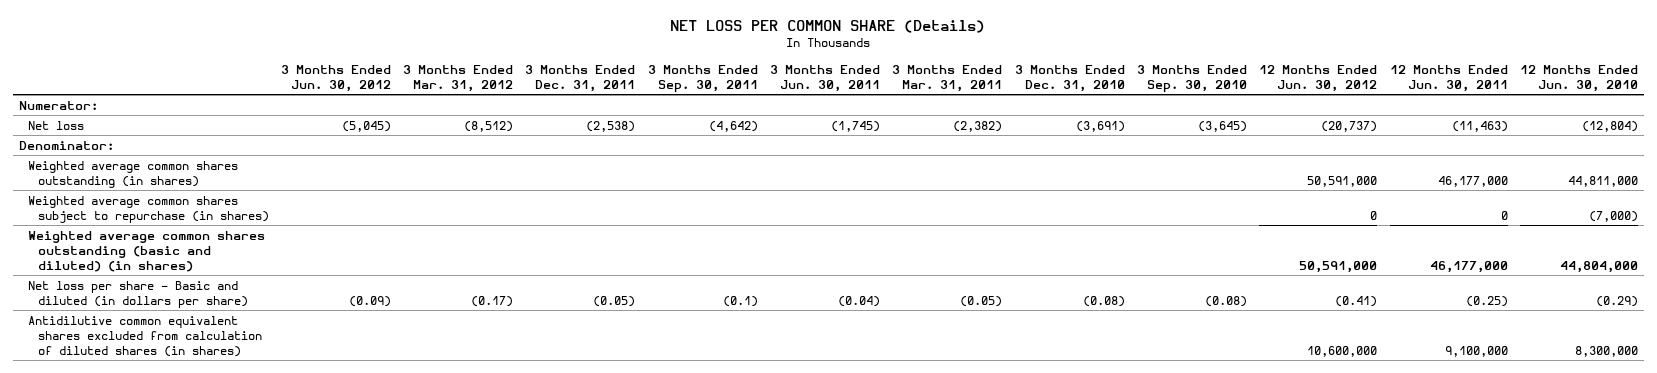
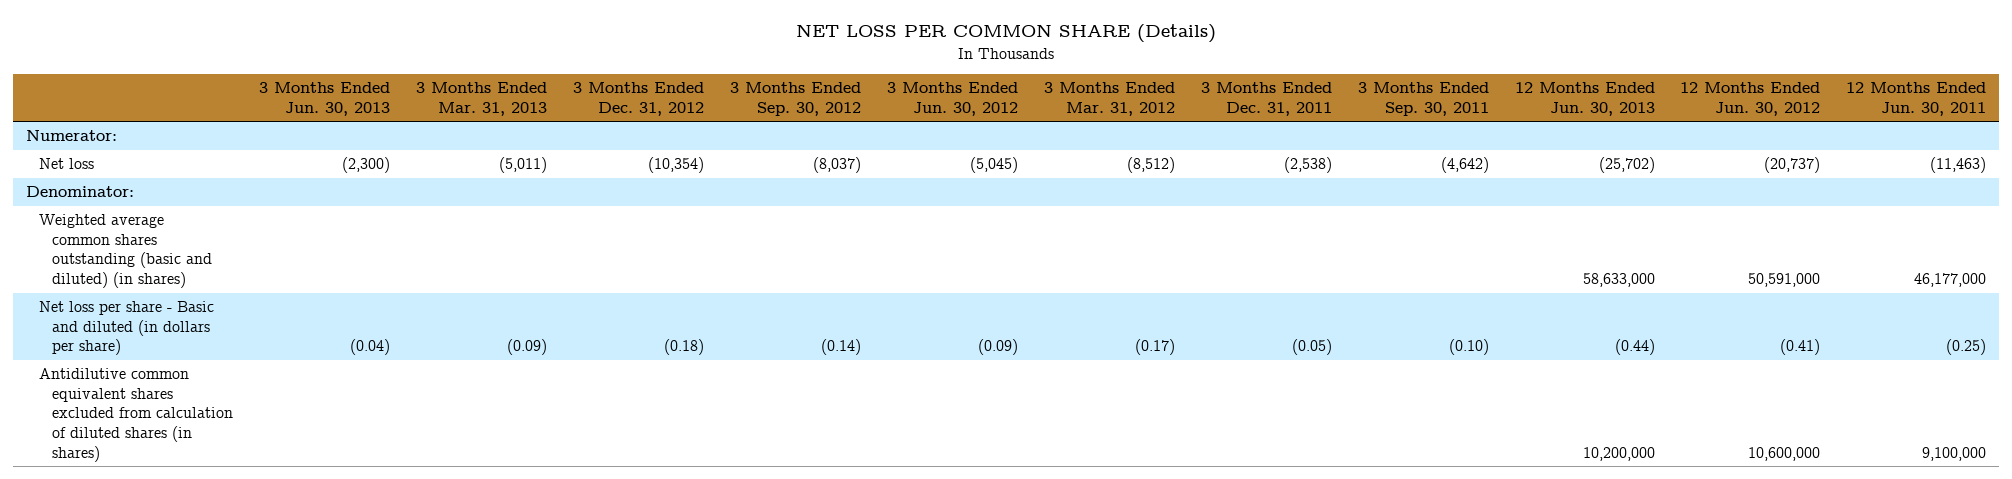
[770,64,881,92] 3 Months Ended Jun. 30, 2011 -> none
[892,64,1003,92] 3 Months Ended Mar. 31, 2011 -> none
[1014,64,1125,92] 3 Months Ended Dec. 31, 2010 -> none
[1137,64,1248,92] 3 Months Ended Sep. 30, 2010 -> none
[1519,64,1638,92] 12 Months Ended Jun. 30, 2010 -> none
none -> [259,82,391,117] 3 Months Ended Jun. 30, 2013
none -> [416,82,548,117] 3 Months Ended Mar. 31, 2013
none -> [573,82,705,117] 3 Months Ended Dec. 31, 2012
none -> [730,82,862,117] 3 Months Ended Sep. 30, 2012
none -> [1514,82,1655,117] 12 Months Ended Jun. 30, 2013
[28,160,239,188] Weighted average common shares outstanding (in shares) -> none
[28,195,269,223] Weighted average common shares subject to repurchase (in shares) -> none
[722,295,758,307] (0.1) -> [1448,339,1489,356] (0.10)

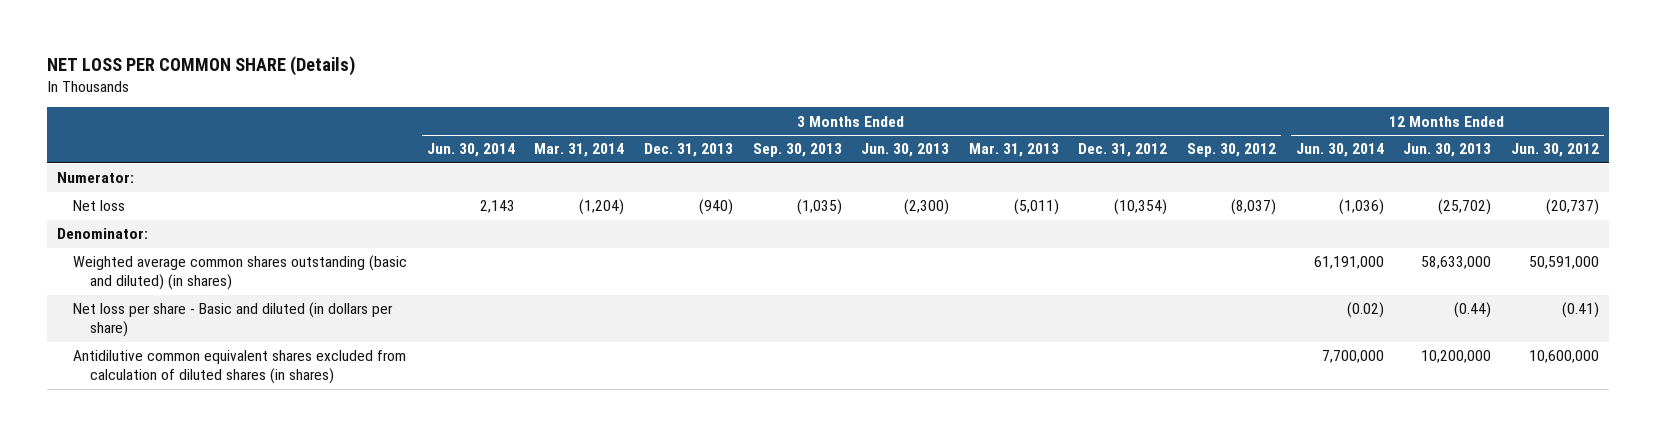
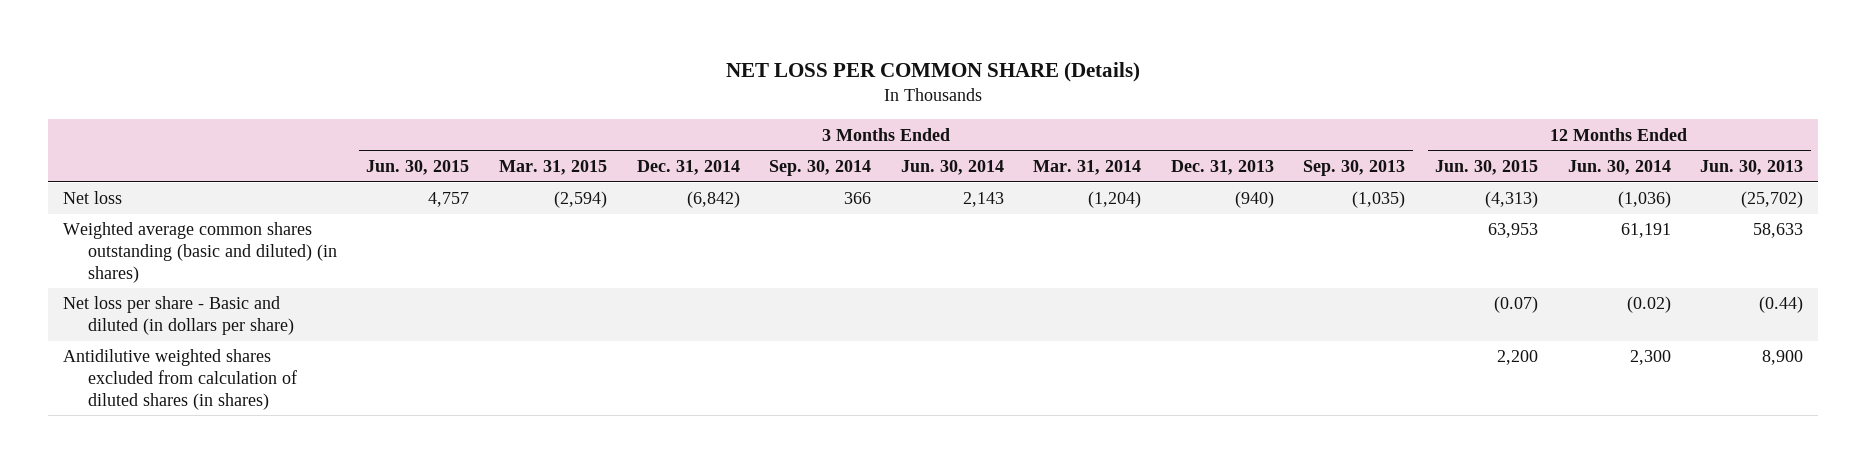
[861,143,950,158] Jun. 30, 2013 -> none
[968,143,1059,158] Mar. 31, 2013 -> none
[1078,143,1168,158] Dec. 31, 2012 -> none
[1186,143,1276,158] Sep. 30, 2012 -> none
[1510,143,1599,158] Jun. 30, 2012 -> none
none -> [366,159,470,175] Jun. 30, 2015
none -> [498,159,607,175] Mar. 31, 2015
none -> [636,159,740,175] Dec. 31, 2014
none -> [769,159,872,176] Sep. 30, 2014
none -> [1435,159,1539,175] Jun. 30, 2015
[56,172,134,184] Numerator: -> none
[56,228,148,240] Denominator: -> none
[1313,256,1384,270] 61,191,000 -> [1620,223,1671,239] 61,191
[1421,256,1492,270] 58,633,000 -> [1753,223,1804,239] 58,633
[73,350,407,385] Antidilutive common equivalent shares excluded from calculation of diluted shares (in shares) -> [63,349,297,410] Antidilutive weighted shares excluded from calculation of diluted shares (in shares)
[1321,350,1384,364] 7,700,000 -> [1629,350,1671,366] 2,300
[1421,350,1492,364] 10,200,000 -> [1762,350,1804,366] 8,900

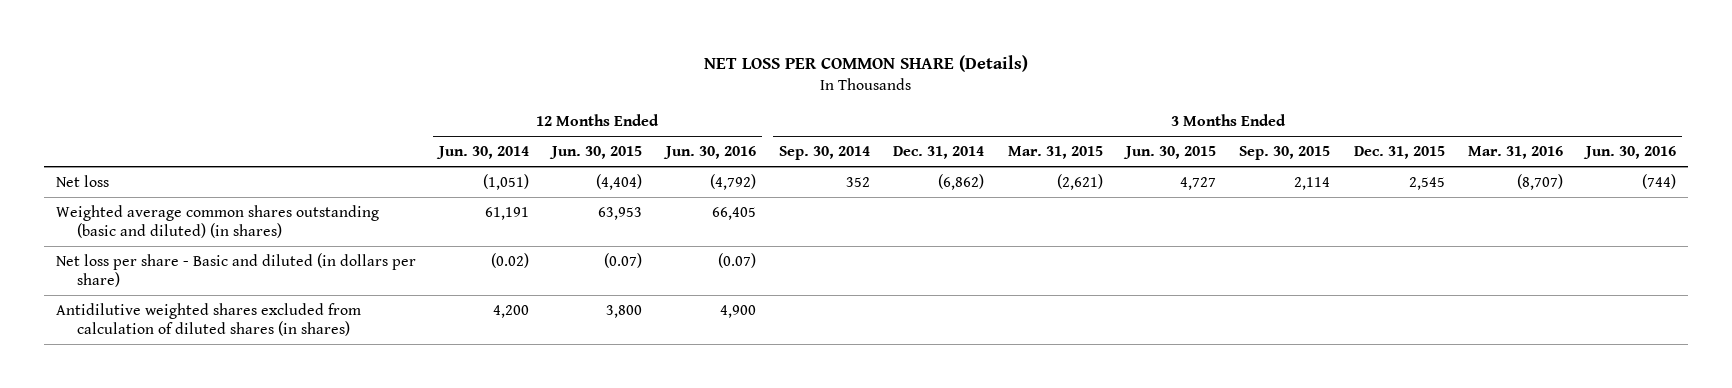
[900,159,1004,175] Jun. 30, 2014 -> none
[1033,159,1142,175] Mar. 31, 2014 -> none
[1170,159,1274,175] Dec. 31, 2013 -> none
[1303,159,1406,176] Sep. 30, 2013 -> none
[1700,159,1804,175] Jun. 30, 2013 -> none
none -> [662,145,756,159] Jun. 30, 2016
none -> [1239,145,1331,160] Sep. 30, 2015
none -> [1353,145,1445,159] Dec. 31, 2015
none -> [1467,145,1563,159] Mar. 31, 2016
none -> [1583,145,1677,159] Jun. 30, 2016
[428,192,470,208] 4,757 -> [1179,176,1216,190] 4,727
[553,191,607,209] (2,594) -> [1056,173,1103,190] (2,621)
[686,191,740,209] (6,842) -> [938,173,985,190] (6,862)
[844,192,872,205] 366 -> [846,176,871,187] 352
[1485,191,1539,209] (4,313) -> [596,173,643,190] (4,404)
[1617,191,1671,209] (1,036) -> [483,173,530,190] (1,051)
[1497,350,1539,366] 2,200 -> [606,304,643,318] 3,800
[1629,350,1671,366] 2,300 -> [493,304,530,318] 4,200

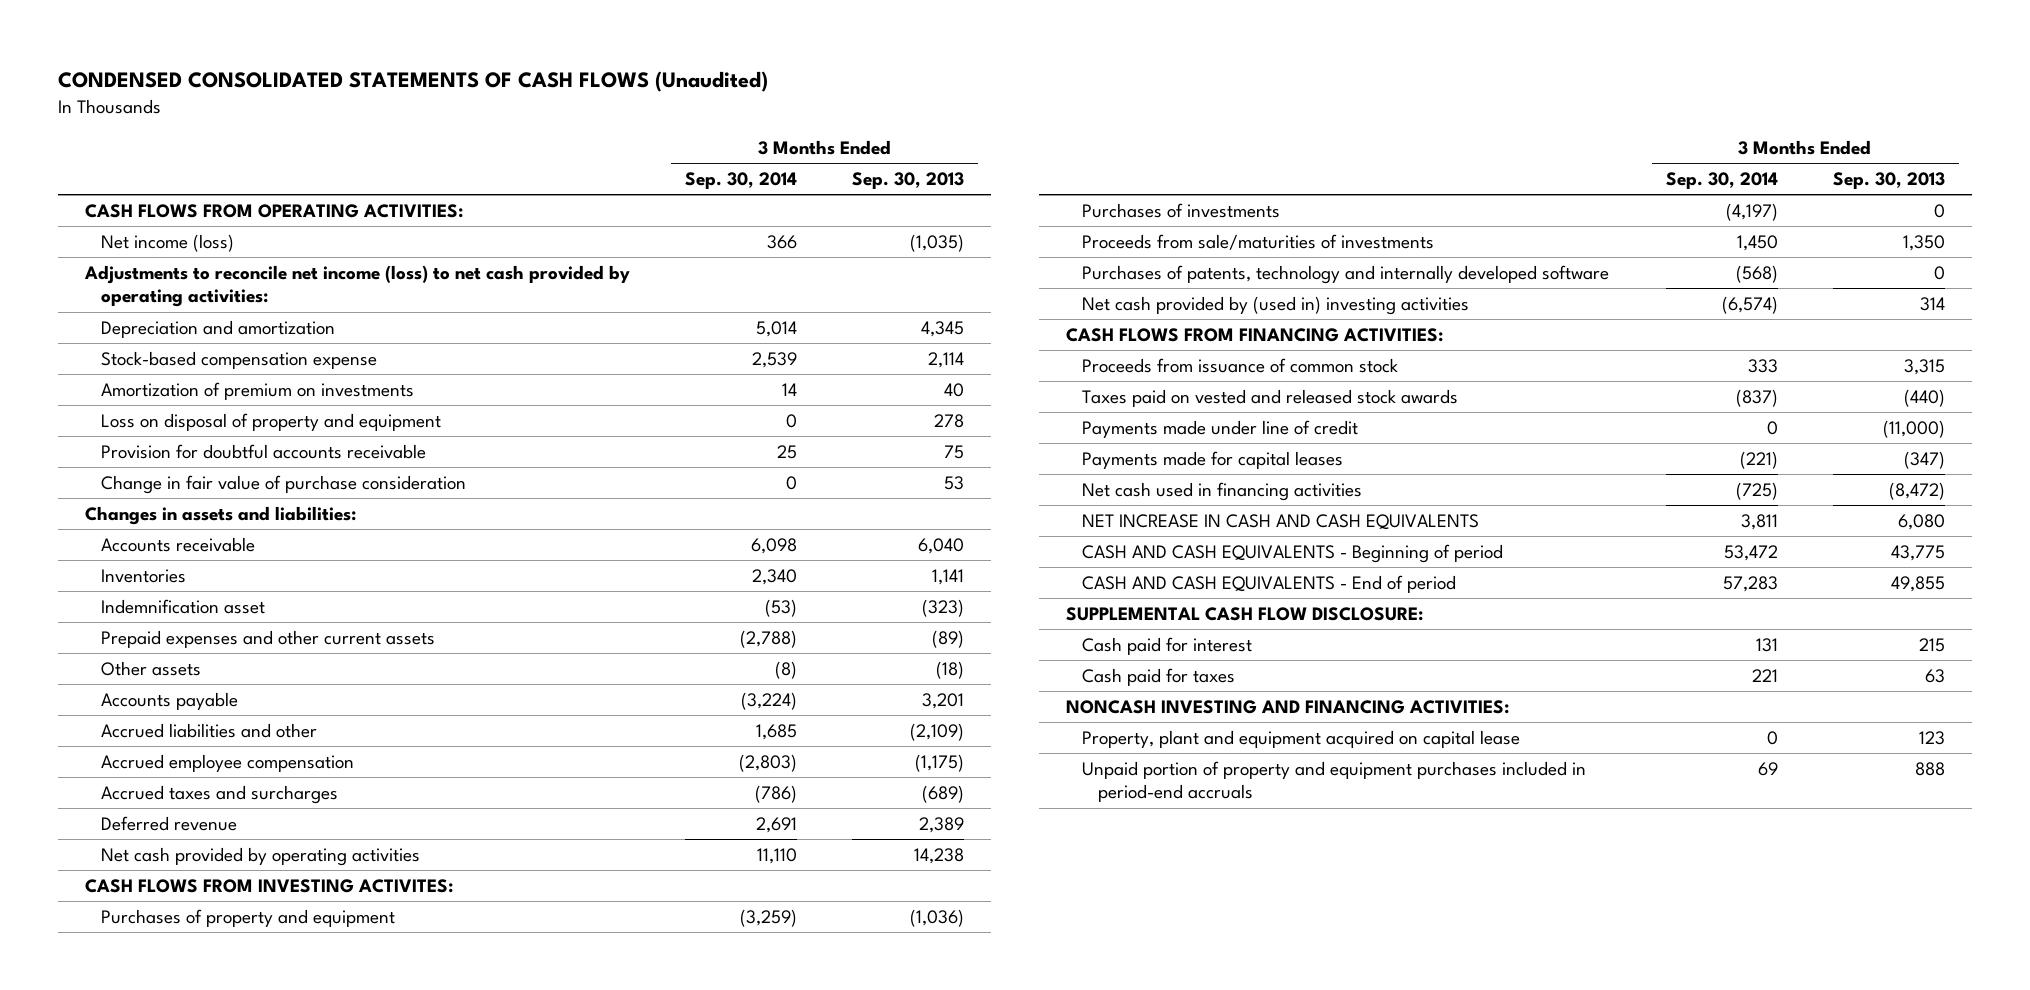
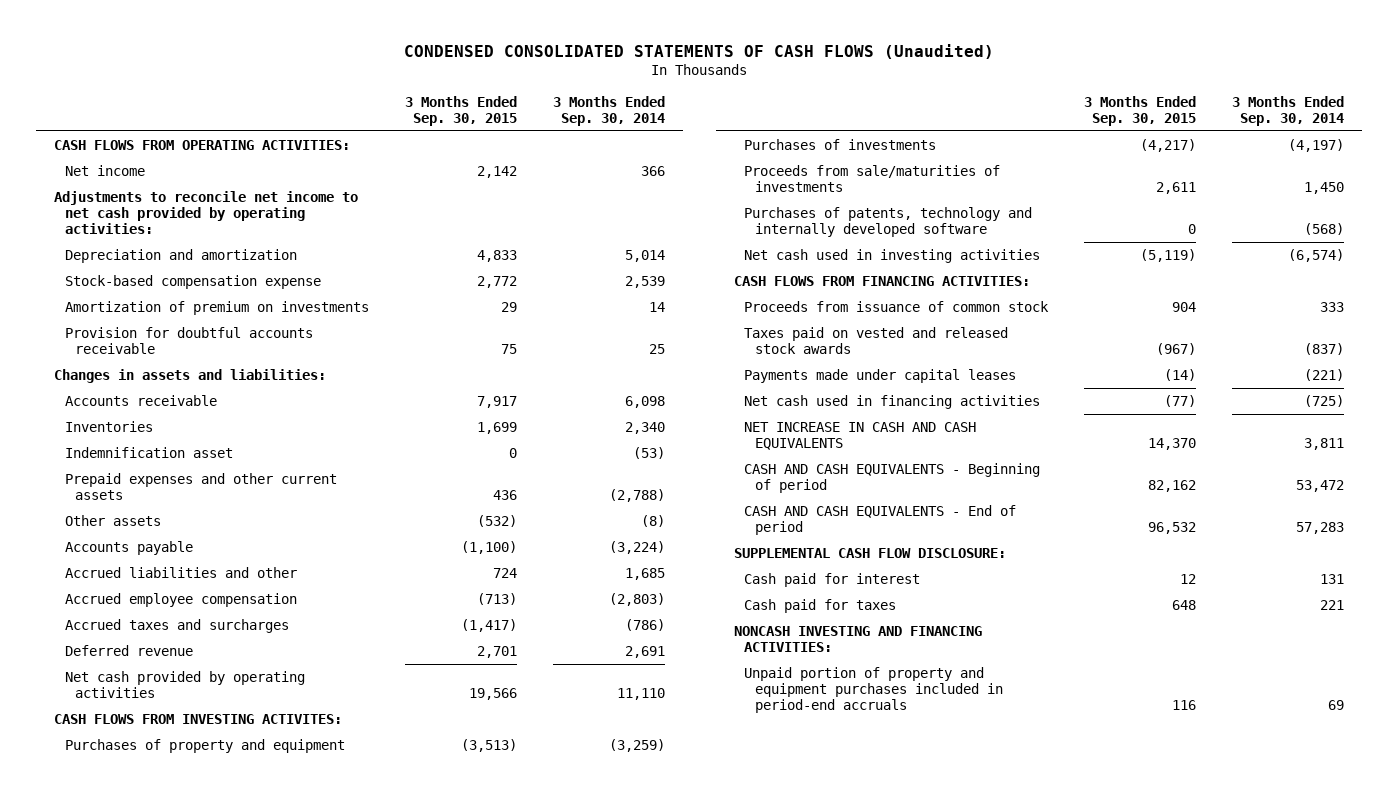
[852,171,965,189] Sep. 30, 2013 -> none
none -> [404,95,517,126] 3 Months Ended Sep. 30, 2015
[101,233,235,252] Net income (loss) -> [64,164,145,176] Net income
[84,264,631,308] Adjustments to reconcile net income (loss) to net cash provided by operating activities: -> [54,190,359,234] Adjustments to reconcile net income to net cash provided by operating activities:
[101,412,442,431] Loss on disposal of property and equipment -> none
[101,474,467,494] Change in fair value of purchase consideration -> none
[1082,295,1470,315] Net cash provided by (used in) investing activities -> [744,248,1041,263] Net cash used in investing activities
[1082,419,1359,438] Payments made under line of credit -> none
[1082,450,1344,469] Payments made for capital leases -> [744,368,1017,383] Payments made under capital leases
[1082,729,1521,748] Property, plant and equipment acquired on capital lease -> none

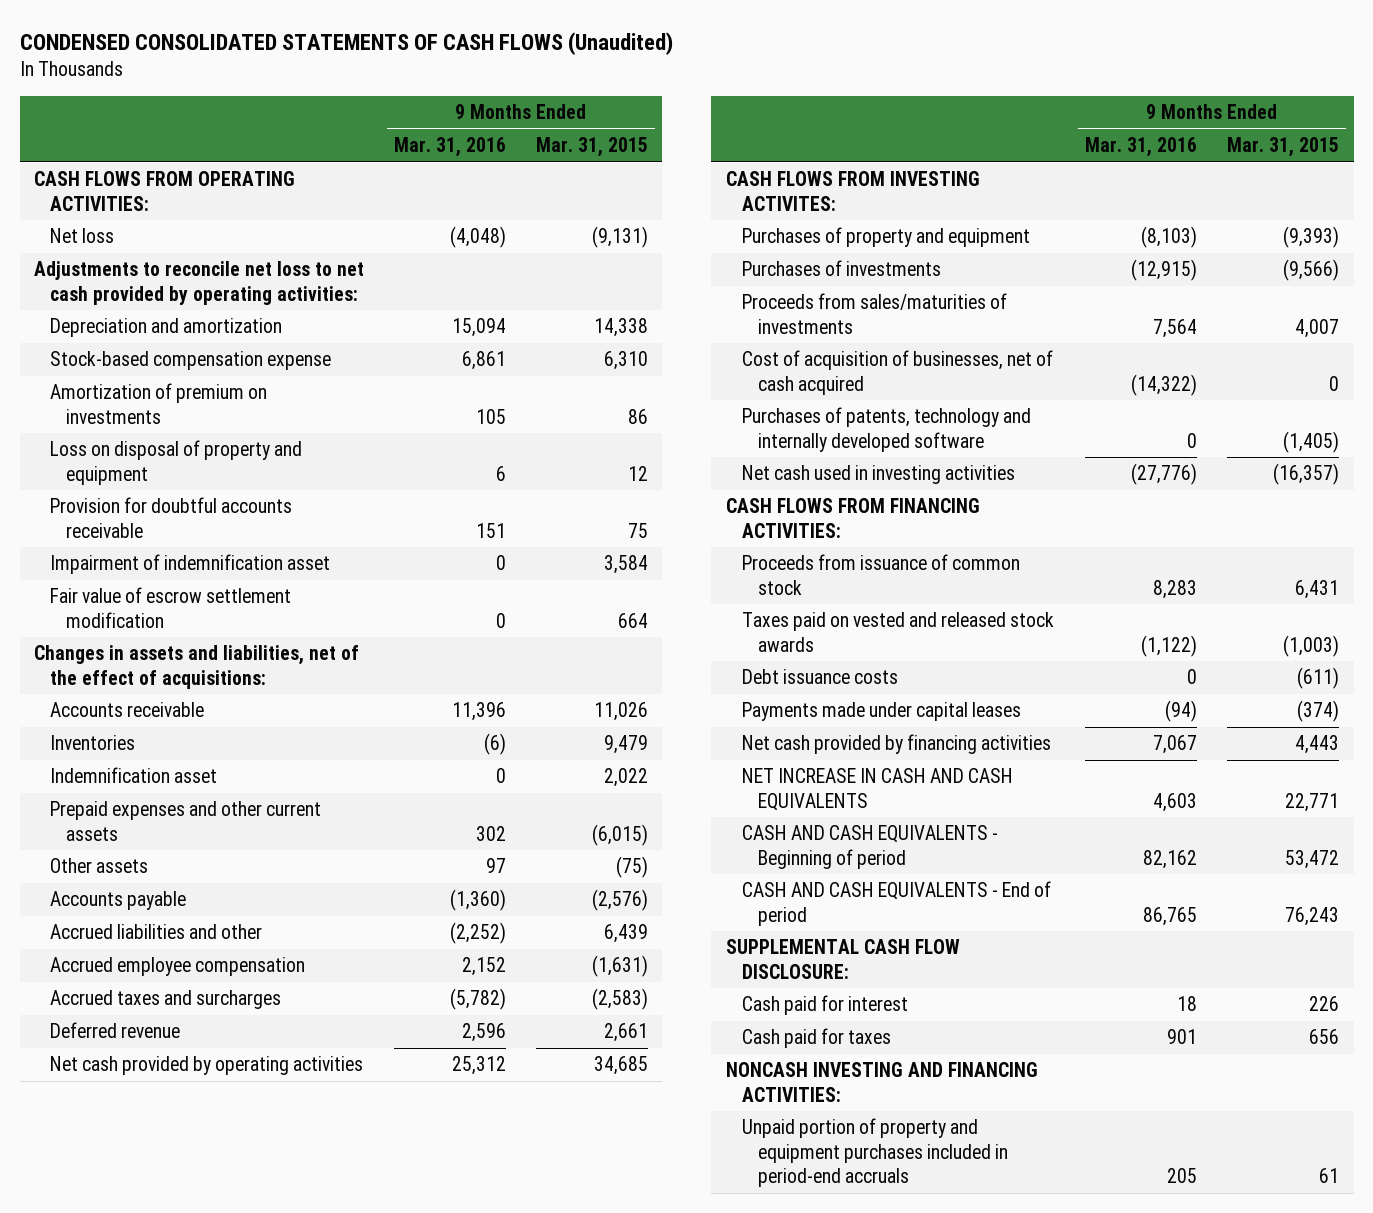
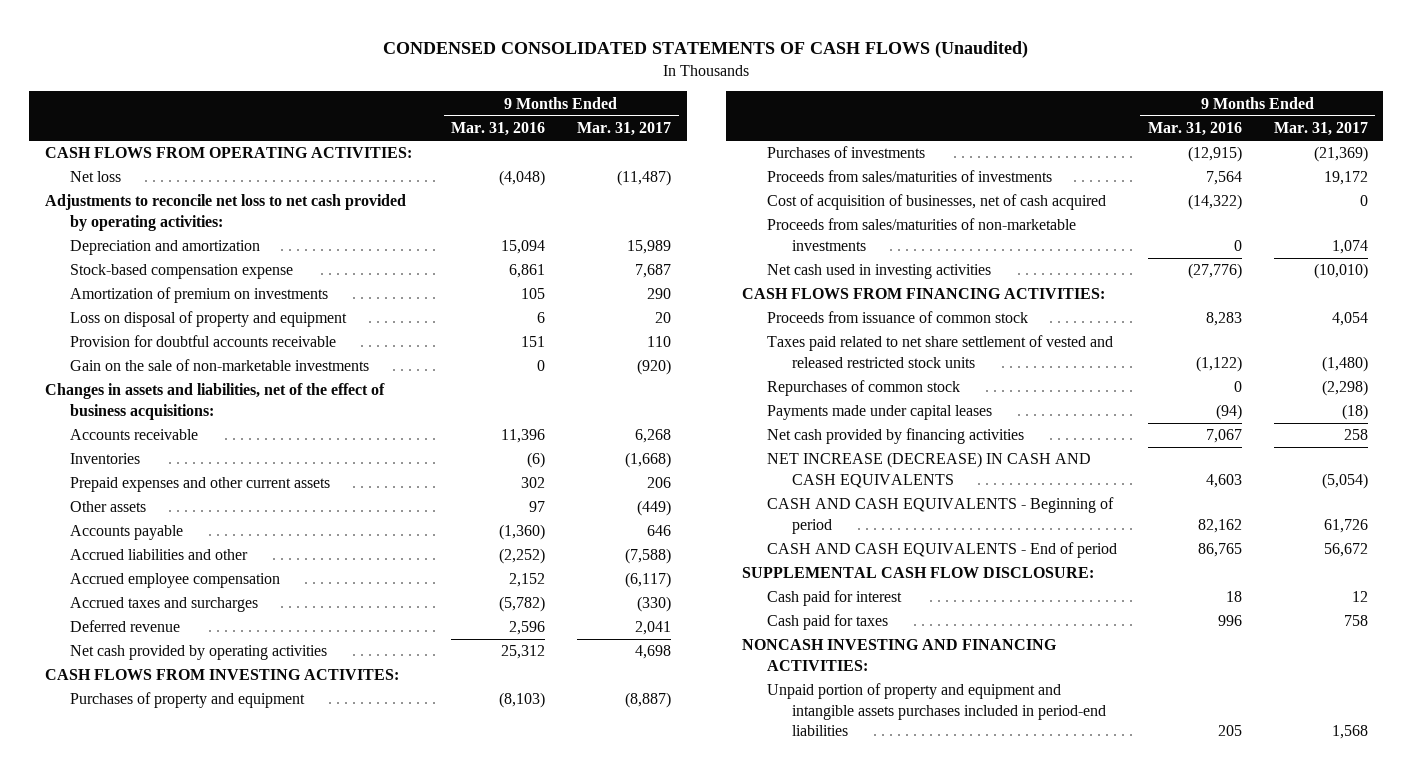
[535,137,648,158] Mar. 31, 2015 -> none
none -> [576,122,671,137] Mar. 31, 2017
[50,554,331,575] Impairment of indemnification asset -> none
[50,587,292,628] Fair value of escrow settlement modification -> none
none -> [70,359,370,372] Gain on the sale of non-marketable investments
[34,645,360,689] Changes in assets and liabilities, net of the effect of acquisitions: -> [45,383,386,420] Changes in assets and liabilities, net of the effect of business acquisitions:
[50,767,218,784] Indemnification asset -> none
[741,407,1031,452] Purchases of patents, technology and internally developed software -> none
none -> [766,218,1076,251] Proceeds from sales/maturities of non-marketable investments
[741,669,898,685] Debt issuance costs -> none
[741,612,1054,652] Taxes paid on vested and released stock awards -> [766,335,1113,368] Taxes paid related to net share settlement of vested and released restricted stock units
none -> [766,380,960,397] Repurchases of common stock
[741,768,1013,811] NET INCREASE IN CASH AND CASH EQUIVALENTS -> [766,452,1091,488] NET INCREASE (DECREASE) IN CASH AND CASH EQUIVALENTS
[1167,1029,1198,1045] 901 -> [1218,615,1243,627] 996
[741,1118,1008,1188] Unpaid portion of property and equipment purchases included in period-end accruals -> [766,683,1106,737] Unpaid portion of property and equipment and intangible assets purchases included in period-end liabilities

